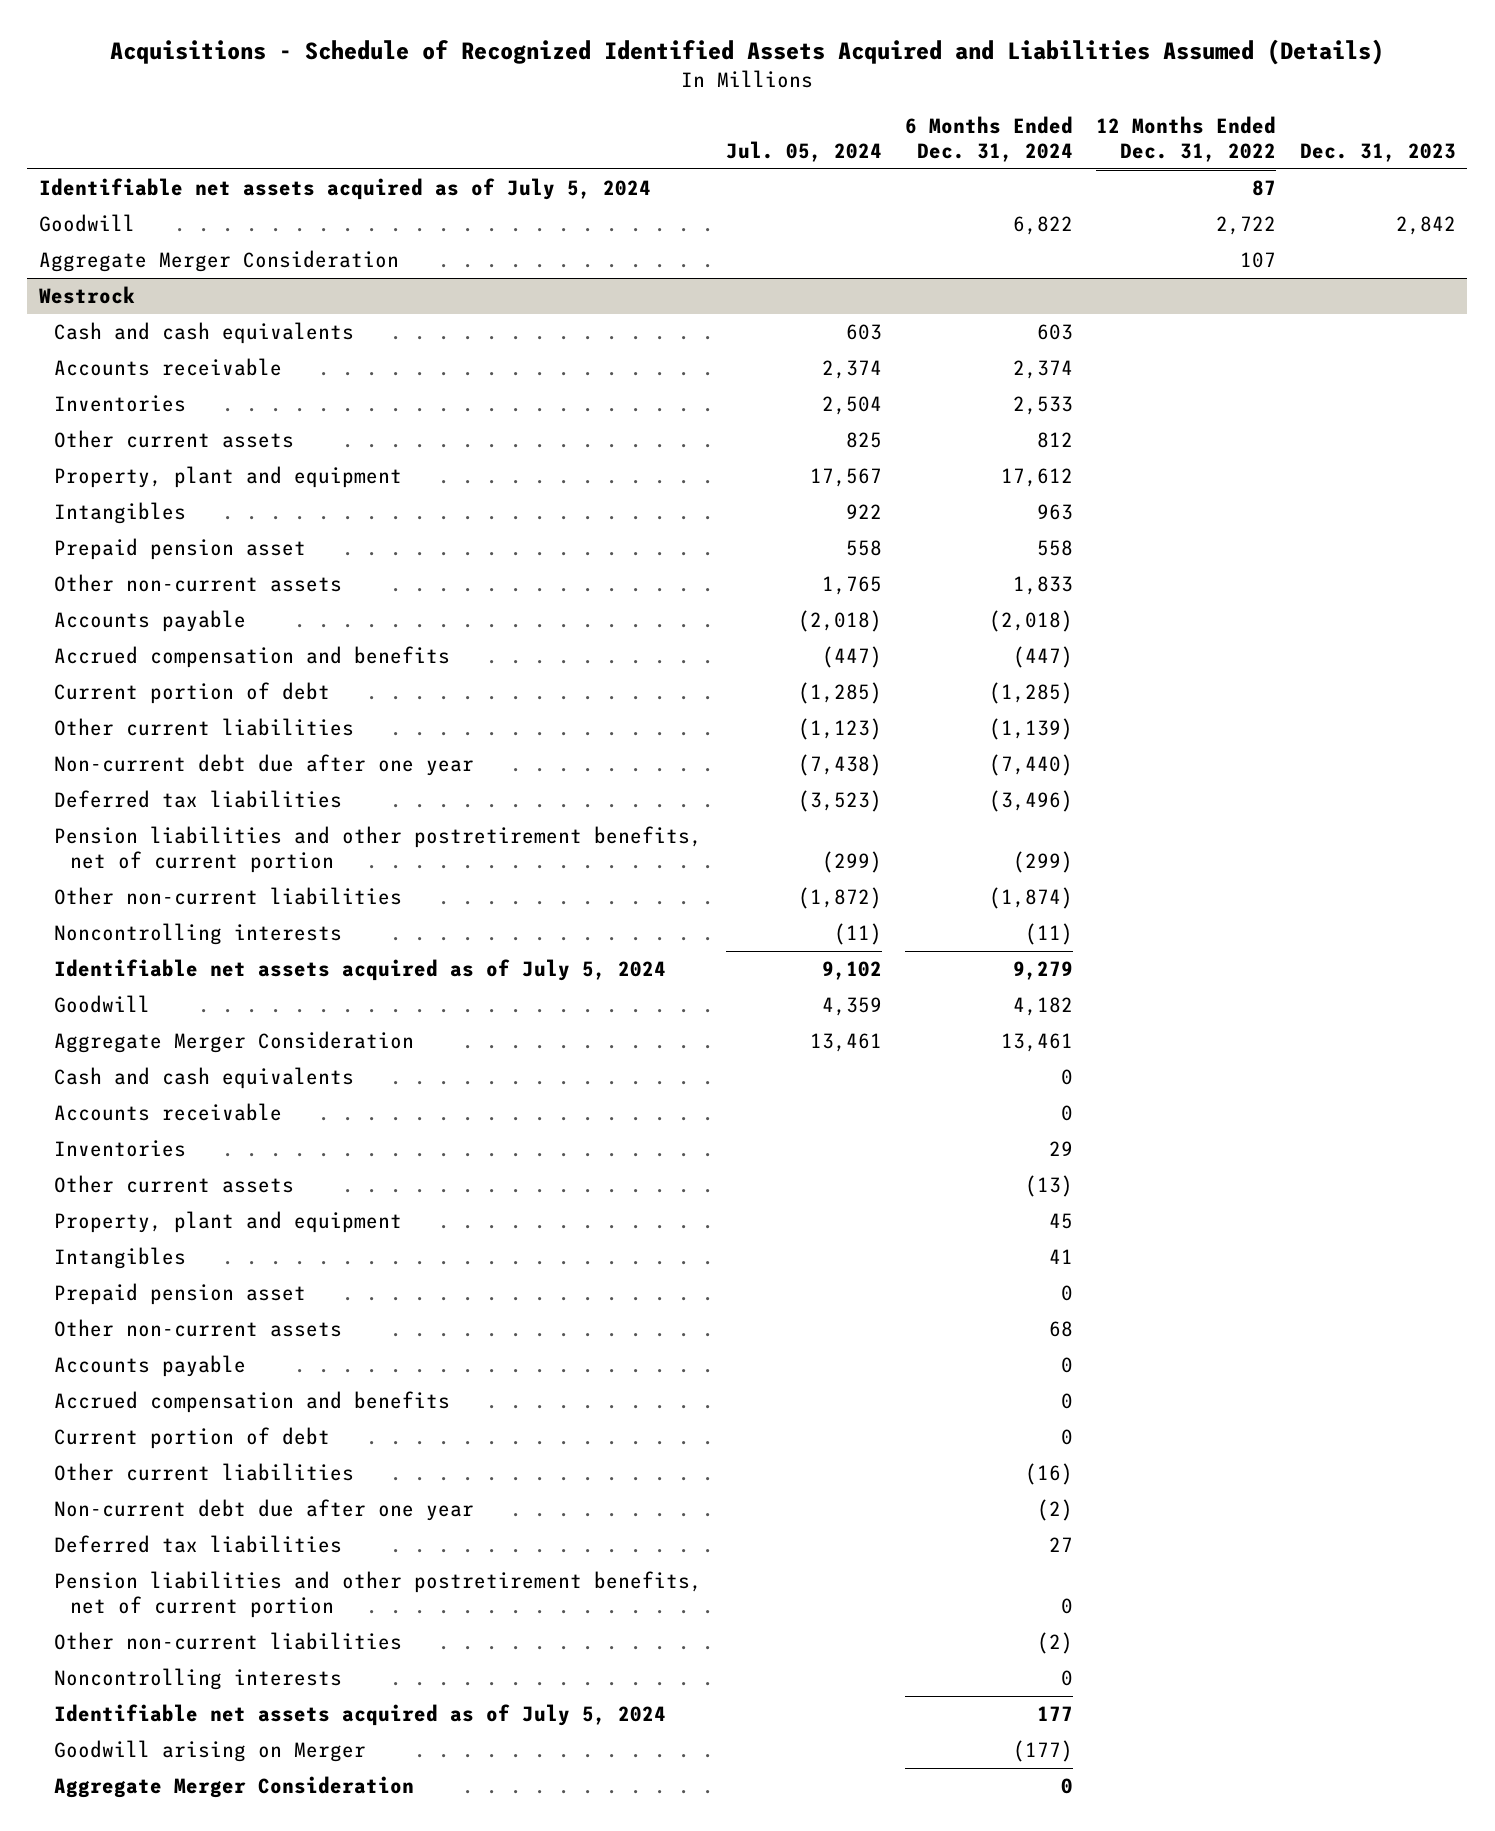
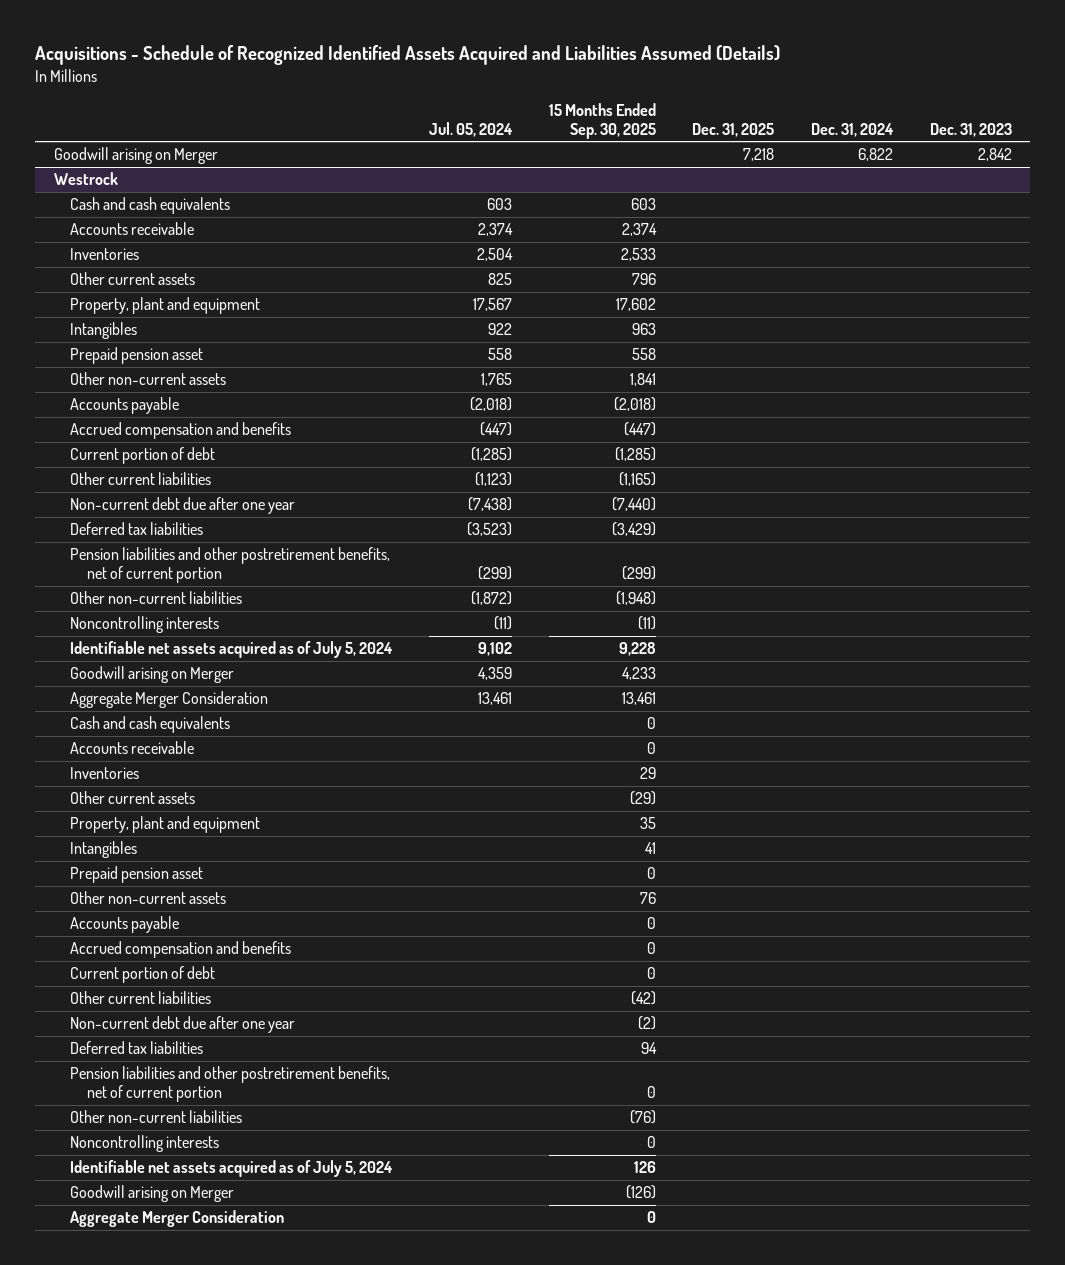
[905,115,1074,162] 6 Months Ended Dec. 31, 2024 -> none
[1096,115,1277,162] 12 Months Ended Dec. 31, 2022 -> none
none -> [548,102,656,139] 15 Months Ended Sep. 30, 2025
none -> [692,122,775,137] Dec. 31, 2025
none -> [810,122,894,137] Dec. 31, 2024
[38,178,651,201] Identifiable net assets acquired as of July 5, 2024 -> none
[38,250,399,273] Aggregate Merger Consideration -> none
[38,214,135,233] Goodwill -> [53,147,218,165] Goodwill arising on Merger
[54,995,151,1014] Goodwill -> [70,666,235,684] Goodwill arising on Merger

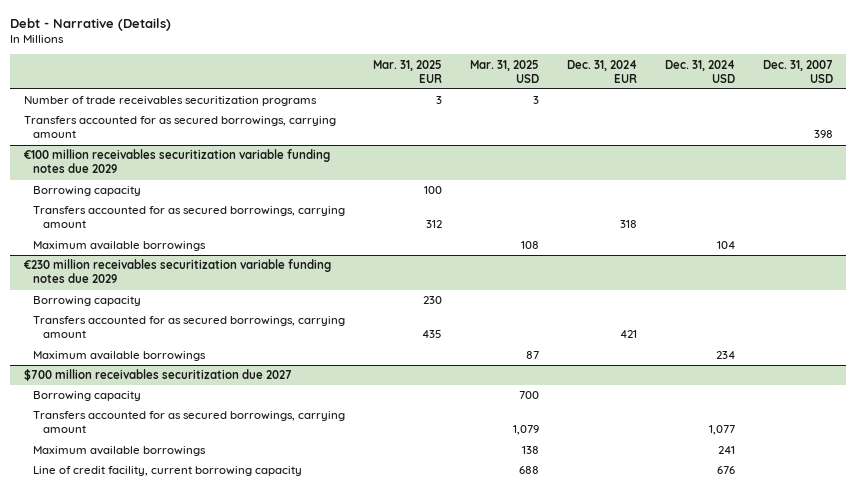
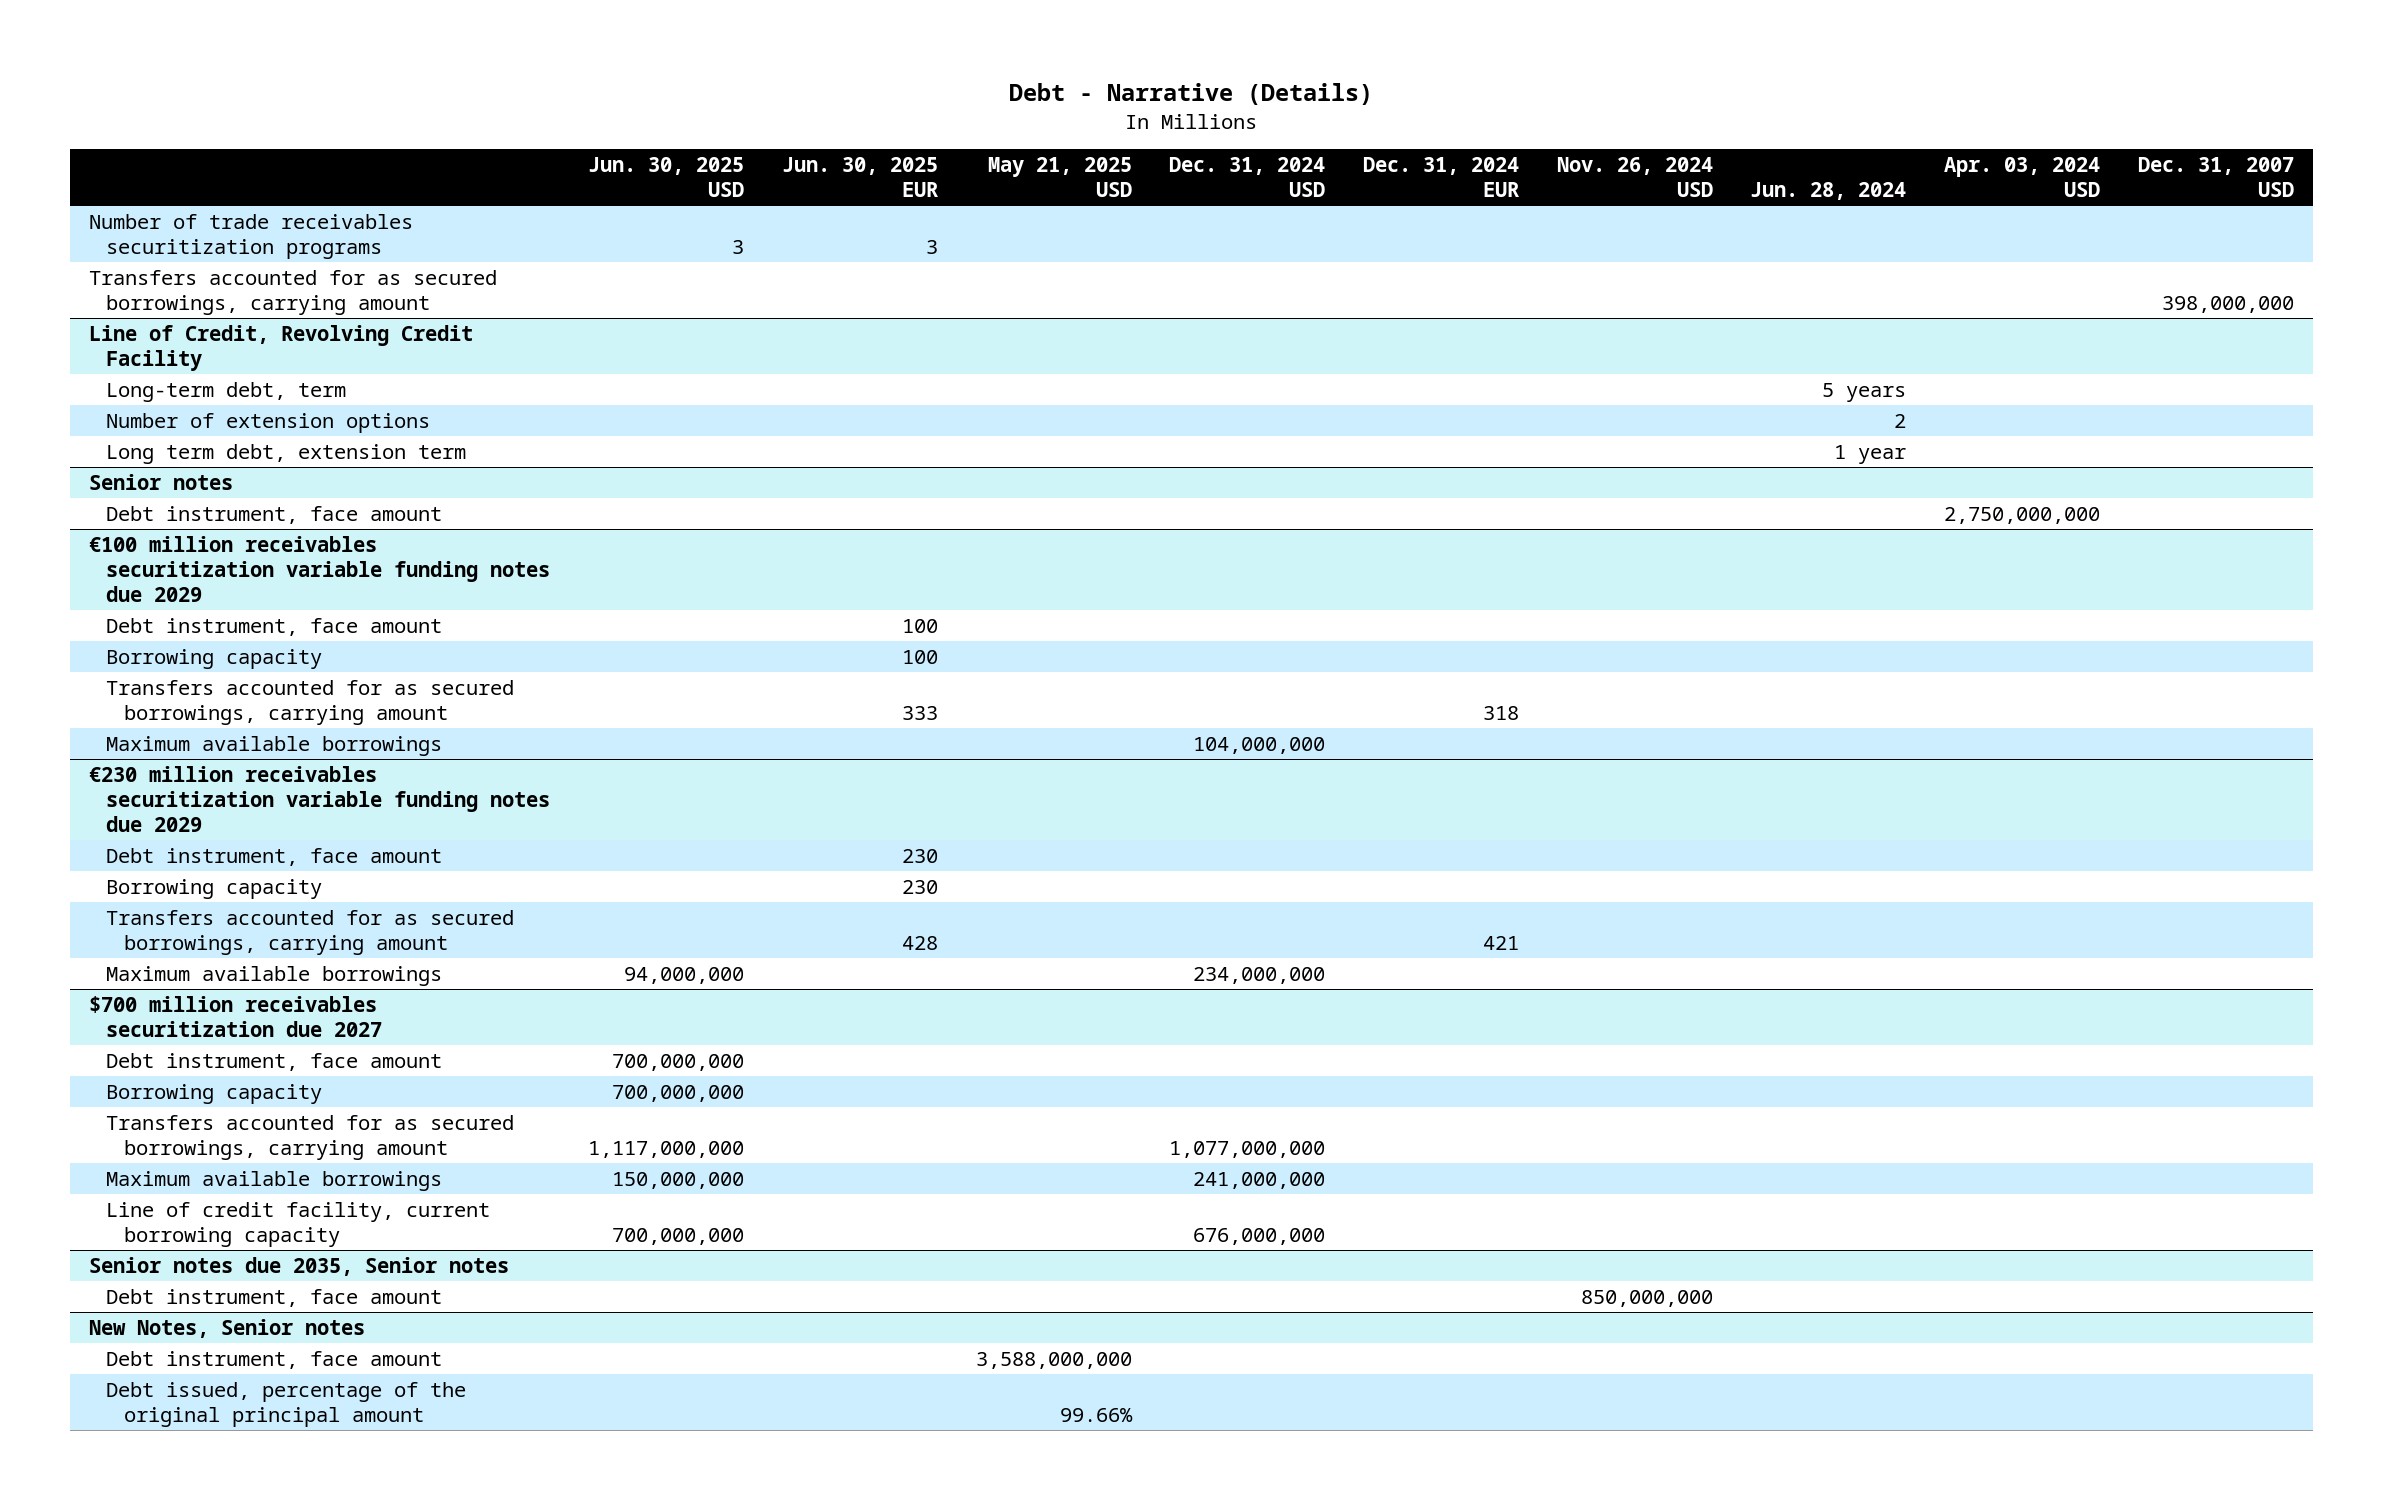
[373,59,443,83] Mar. 31, 2025 EUR -> none
[469,59,539,83] Mar. 31, 2025 USD -> none
none -> [588,157,745,198] Jun. 30, 2025 USD
none -> [781,157,938,198] Jun. 30, 2025 EUR
none -> [987,157,1132,198] May 21, 2025 USD
none -> [1556,157,1713,198] Nov. 26, 2024 USD
none -> [1750,182,1907,201] Jun. 28, 2024
none -> [1944,157,2101,198] Apr. 03, 2024 USD
[813,130,833,139] 398 -> [2161,295,2294,313] 398,000,000
none -> [88,324,473,371] Line of Credit, Revolving Credit Facility
none -> [106,381,347,402] Long-term debt, term
none -> [106,412,431,433] Number of extension options
none -> [106,443,467,464] Long term debt, extension term
none -> [88,473,233,490] Senior notes
none -> [106,505,443,524] Debt instrument, face amount
none -> [106,617,443,636] Debt instrument, face amount
[716,241,735,250] 104 -> [1193,736,1326,754] 104,000,000
none -> [106,847,443,866] Debt instrument, face amount
[715,351,735,360] 234 -> [1193,966,1326,984] 234,000,000
none -> [106,1052,443,1071] Debt instrument, face amount
[708,425,735,436] 1,077 -> [1169,1140,1326,1158] 1,077,000,000
[717,446,735,455] 241 -> [1193,1171,1326,1189] 241,000,000
[716,466,735,475] 676 -> [1193,1227,1326,1245] 676,000,000
none -> [88,1256,509,1276] Senior notes due 2035, Senior notes
none -> [106,1288,443,1307] Debt instrument, face amount
none -> [88,1318,365,1338] New Notes, Senior notes
none -> [106,1350,443,1369] Debt instrument, face amount
none -> [106,1381,467,1427] Debt issued, percentage of the original principal amount

